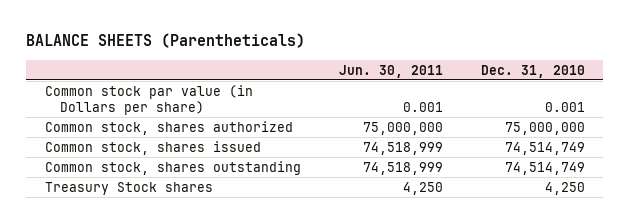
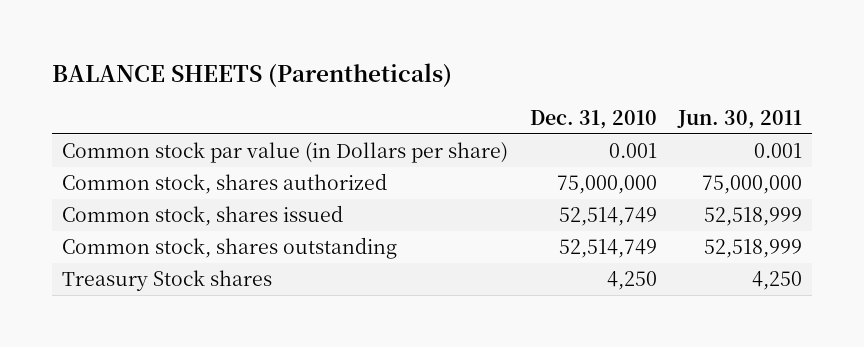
[362,142,443,156] 74,518,999 -> [703,206,802,226] 52,518,999
[504,142,585,156] 74,514,749 -> [558,206,657,226] 52,514,749
[362,162,443,176] 74,518,999 -> [703,238,802,258] 52,518,999
[504,162,585,176] 74,514,749 -> [558,238,657,258] 52,514,749

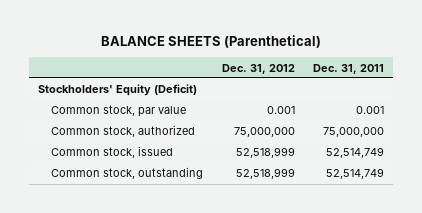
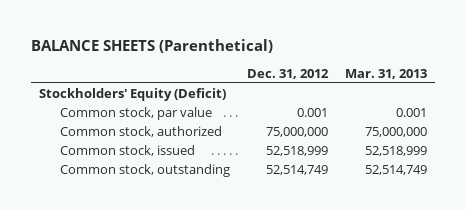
[312,63,384,74] Dec. 31, 2011 -> none
none -> [344,68,427,79] Mar. 31, 2013
[235,168,295,180] 52,518,999 -> [265,165,328,176] 52,514,749

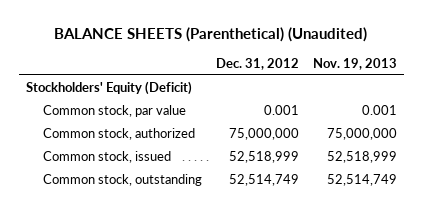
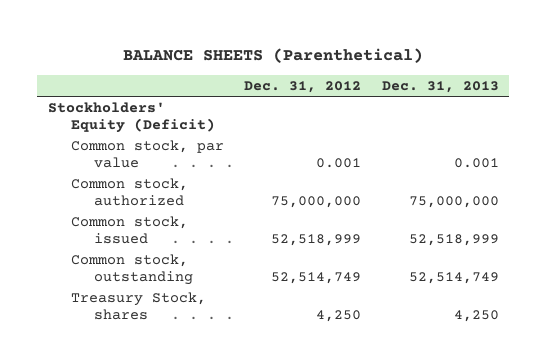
[54,26,368,42] BALANCE SHEETS (Parenthetical) (Unaudited) -> [123,48,424,64] BALANCE SHEETS (Parenthetical)
[312,57,397,70] Nov. 19, 2013 -> none
none -> [381,80,499,93] Dec. 31, 2013
none -> [70,291,206,321] Treasury Stock, shares

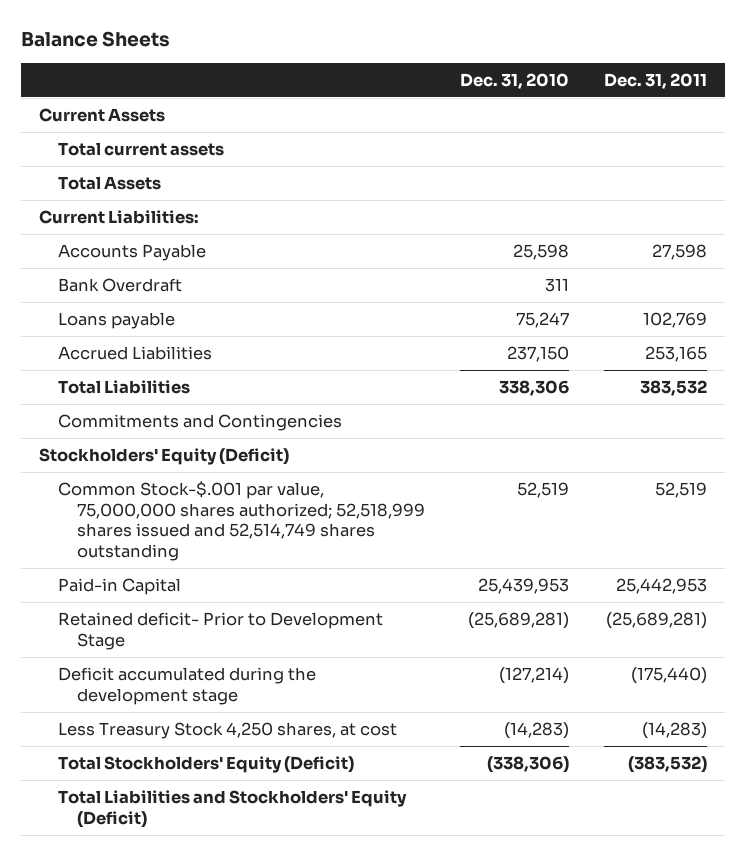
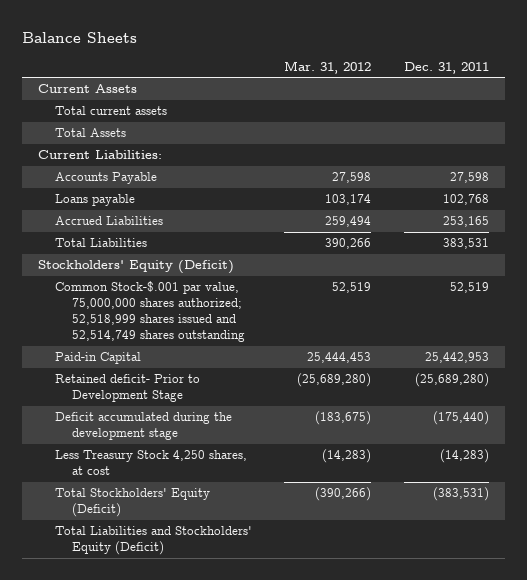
[459,72,569,89] Dec. 31, 2010 -> none
none -> [284,60,372,74] Mar. 31, 2012
[57,277,182,292] Bank Overdraft -> none
[643,311,708,328] 102,769 -> [442,194,489,206] 102,768
[57,413,342,431] Commitments and Contingencies -> none
[640,379,708,396] 383,532 -> [442,238,489,250] 383,531
[606,611,708,629] (25,689,281) -> [414,373,489,388] (25,689,280)
[628,755,708,773] (383,532) -> [432,487,489,502] (383,531)

